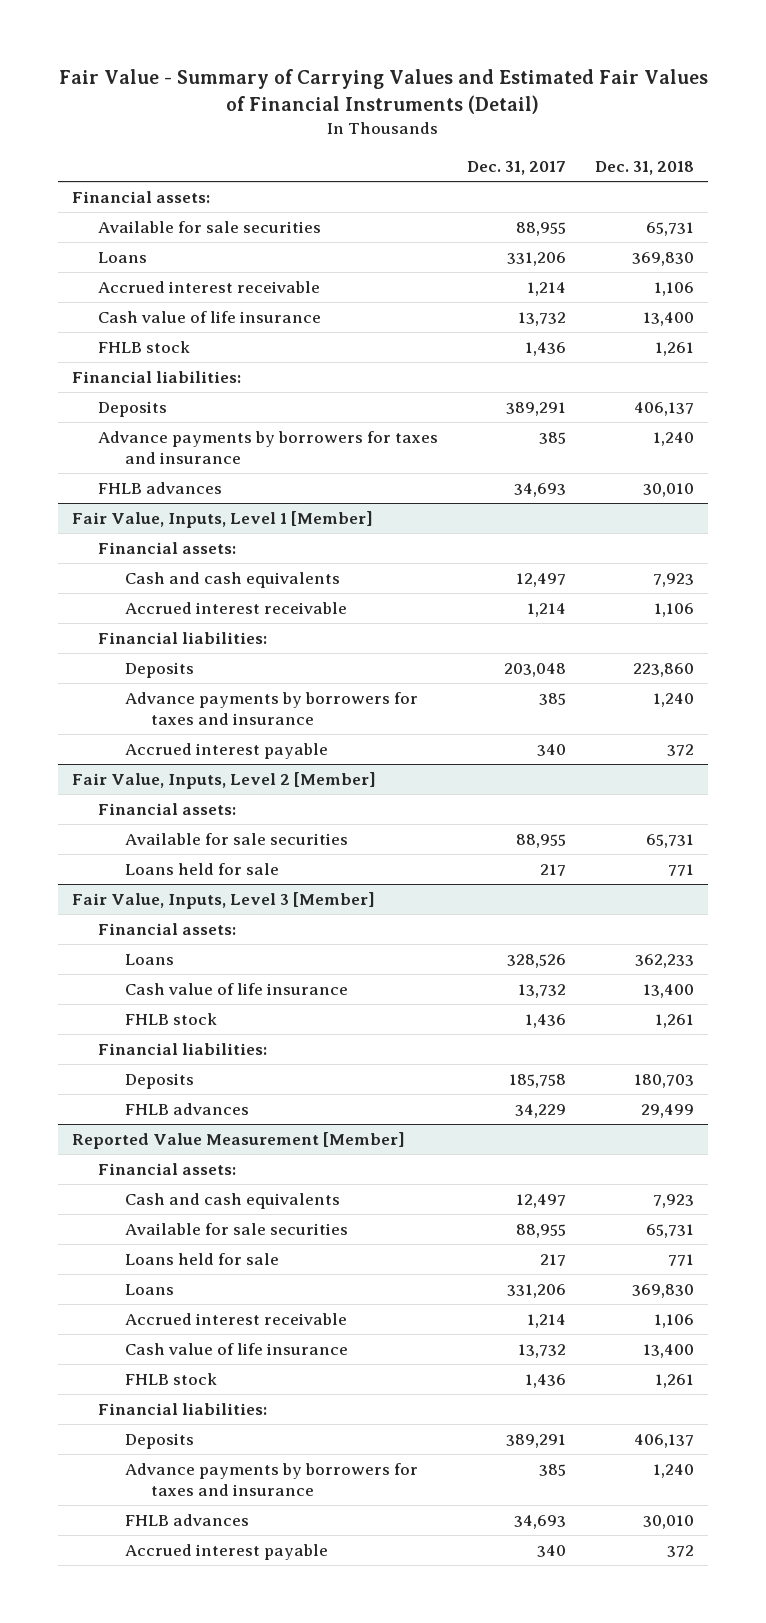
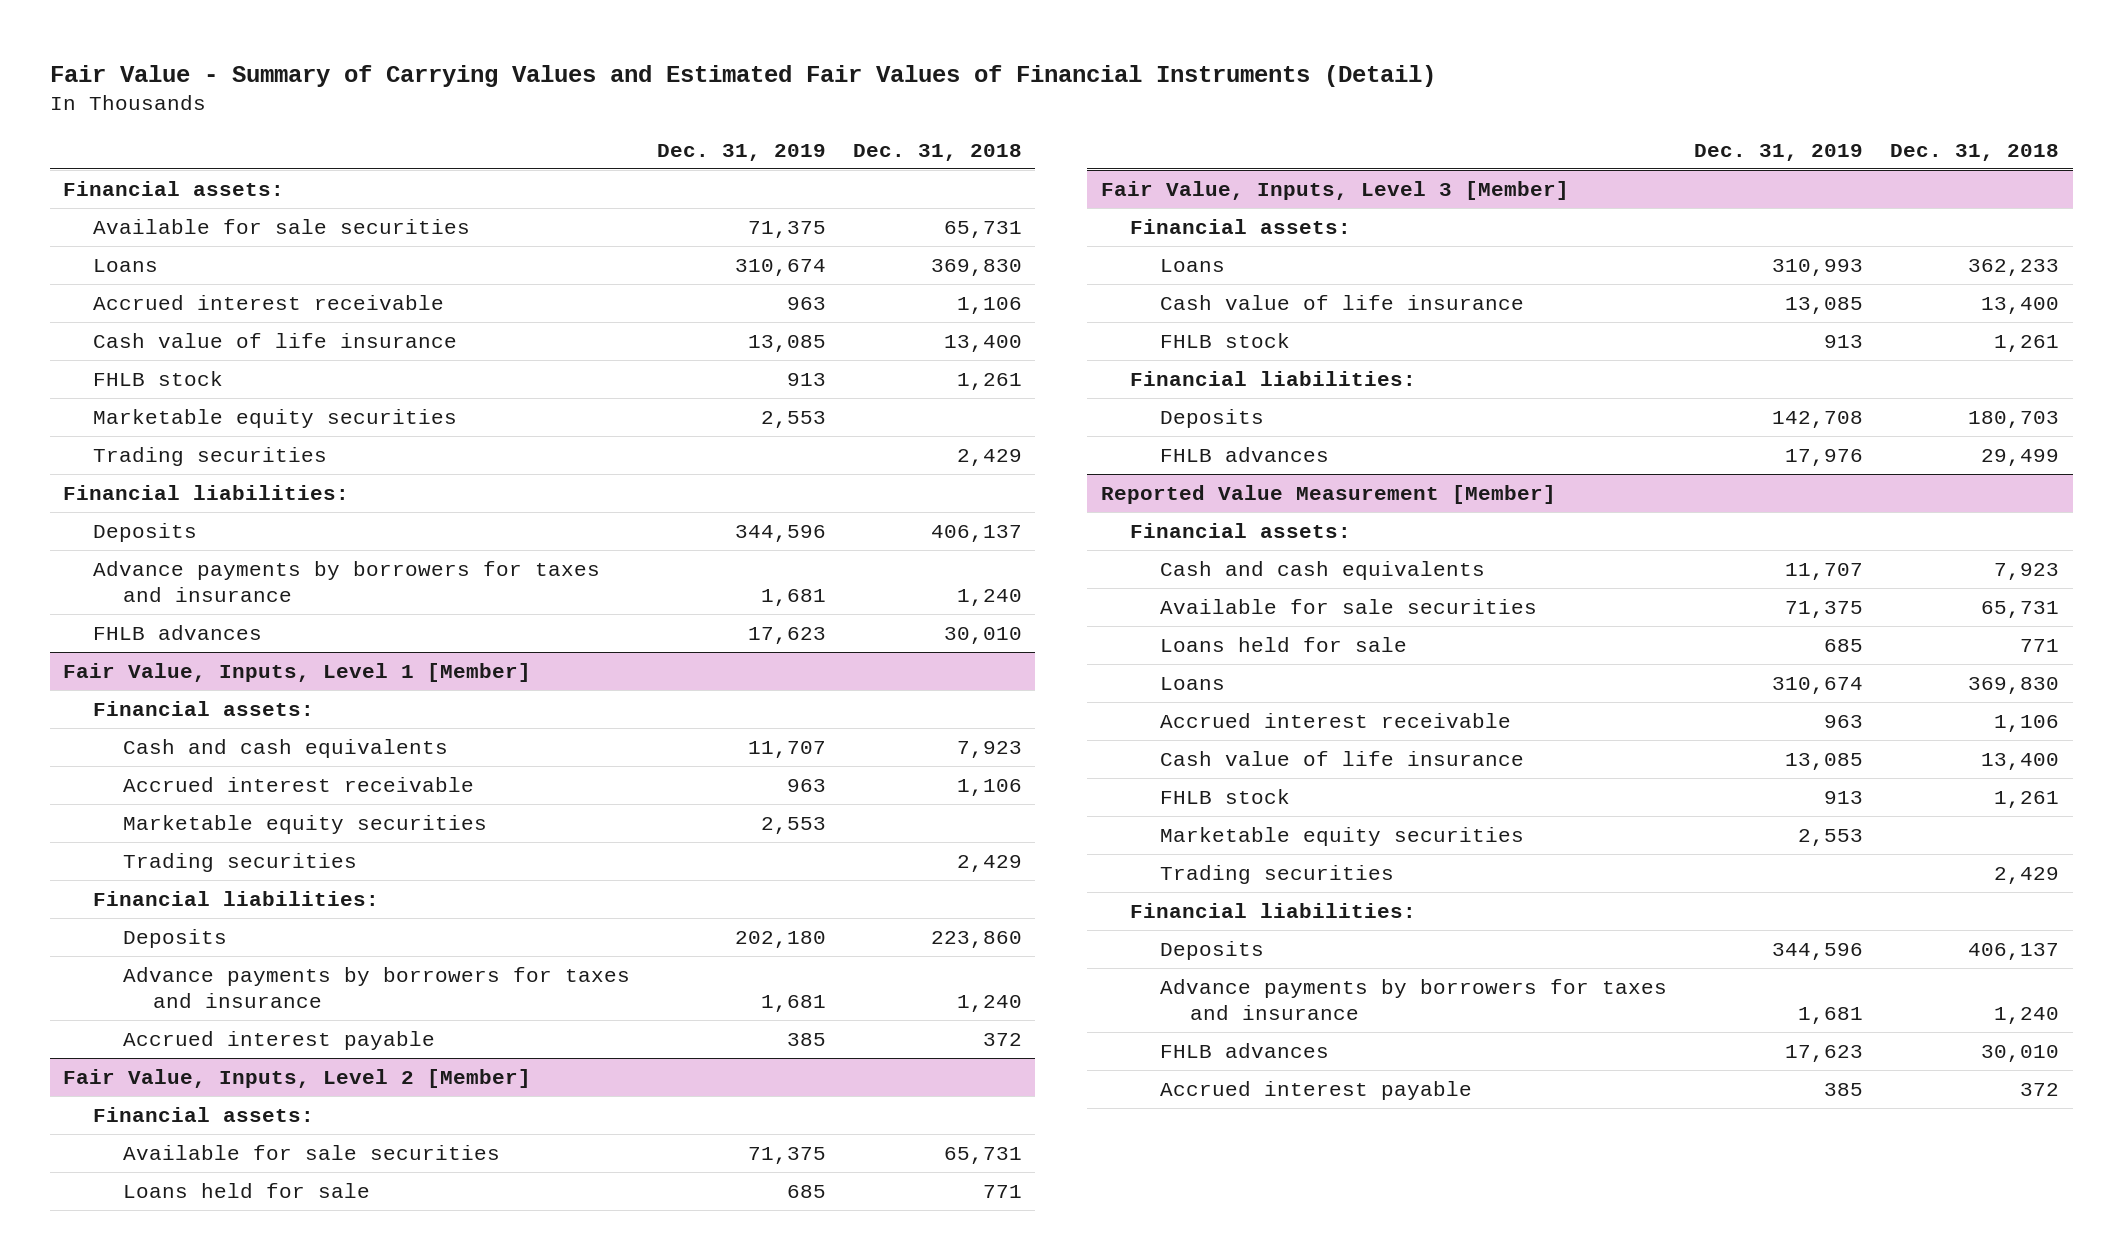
[467,160,567,175] Dec. 31, 2017 -> none
none -> [656,143,826,161] Dec. 31, 2019
none -> [93,408,458,428] Marketable equity securities
none -> [93,446,328,466] Trading securities
none -> [122,814,487,834] Marketable equity securities
none -> [122,852,357,872] Trading securities
none -> [1160,826,1525,846] Marketable equity securities
none -> [1160,864,1395,884] Trading securities

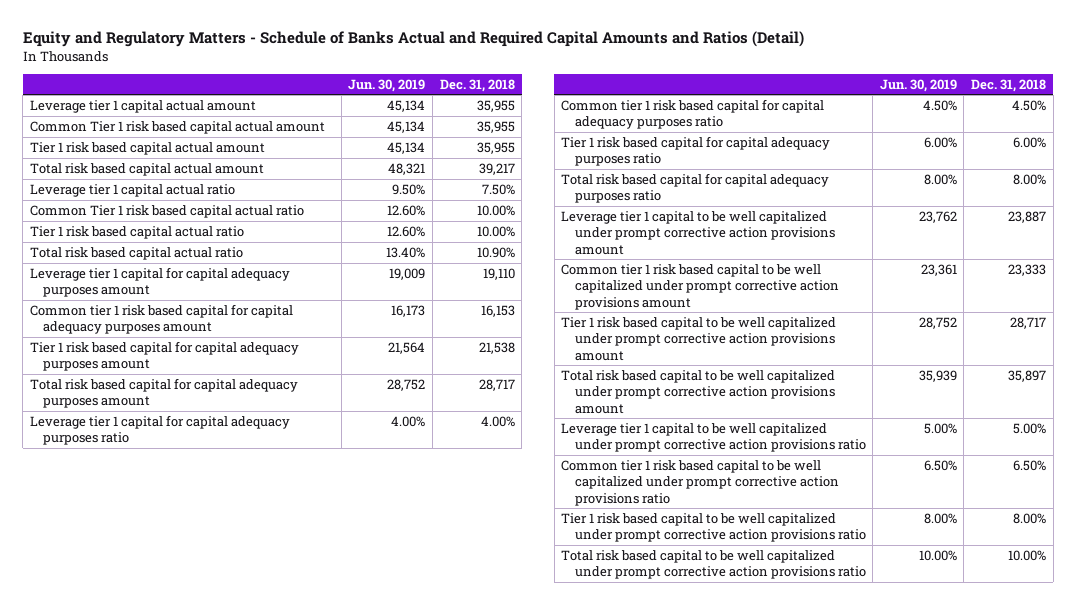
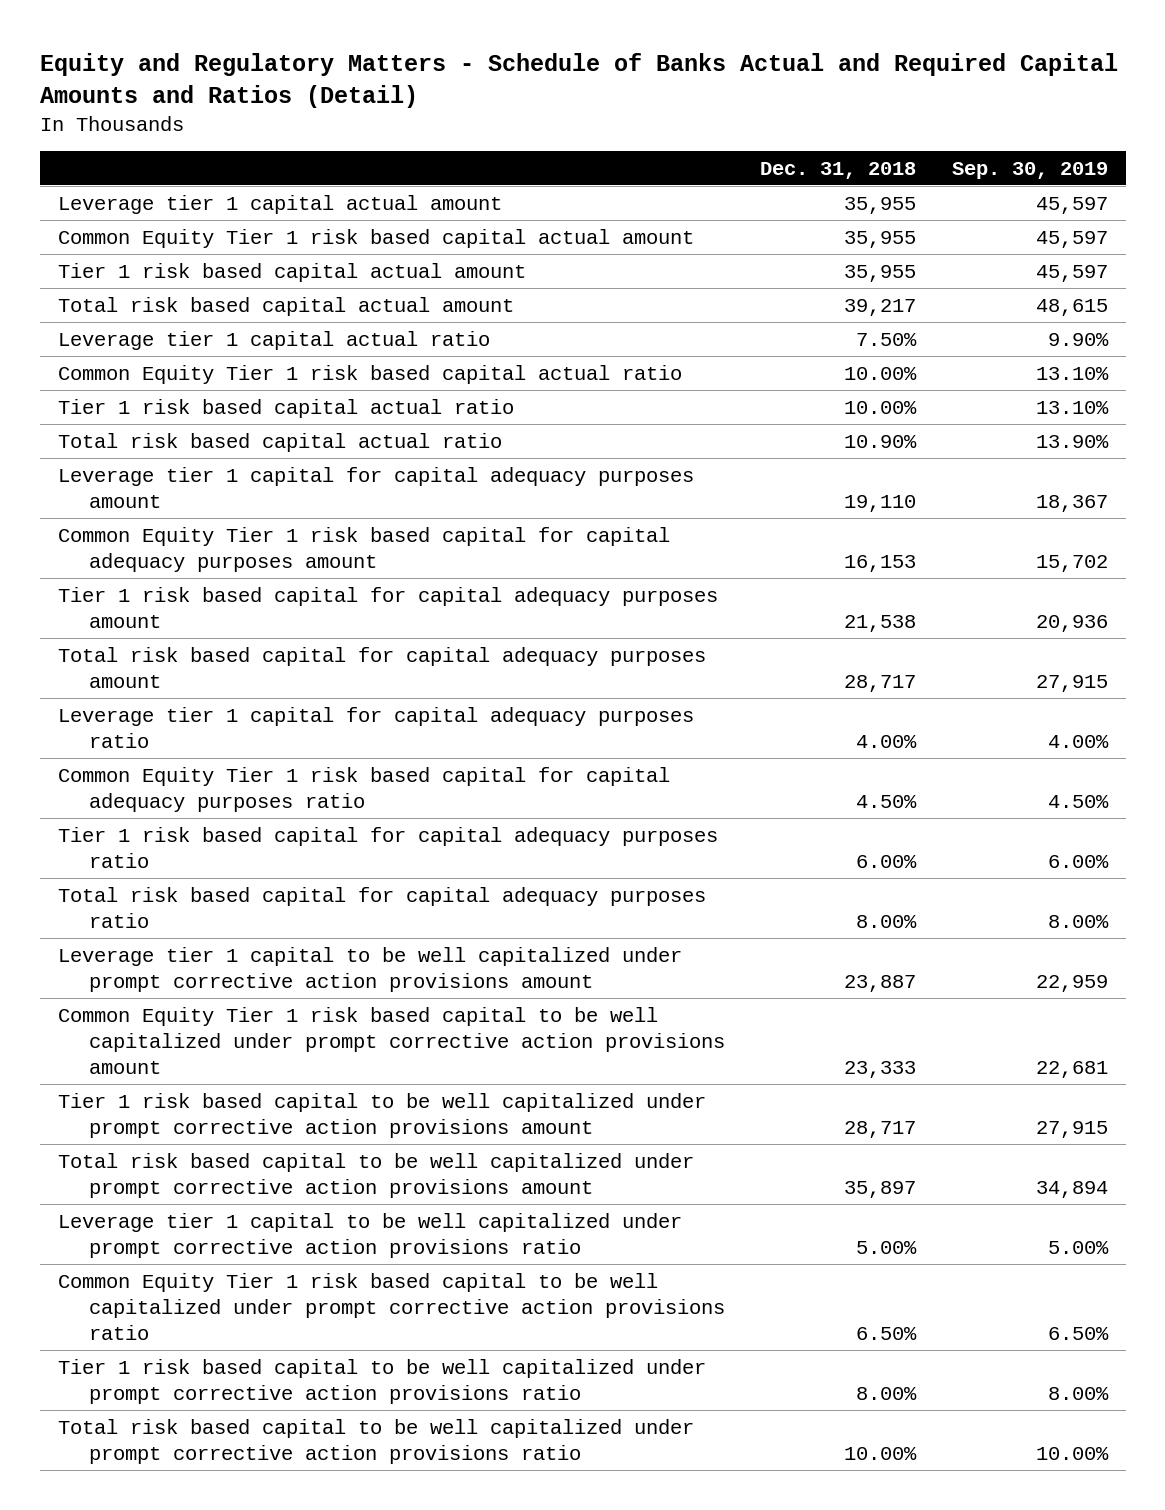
[348,78,426,92] Jun. 30, 2019 -> none
none -> [951,161,1108,179] Sep. 30, 2019
[29,120,325,134] Common Tier 1 risk based capital actual amount -> [57,228,694,248] Common Equity Tier 1 risk based capital actual amount
[29,204,304,218] Common Tier 1 risk based capital actual ratio -> [57,364,682,384] Common Equity Tier 1 risk based capital actual ratio
[29,303,293,335] Common tier 1 risk based capital for capital adequacy purposes amount -> [57,526,670,572] Common Equity Tier 1 risk based capital for capital adequacy purposes amount
[561,98,825,130] Common tier 1 risk based capital for capital adequacy purposes ratio -> [57,766,670,812] Common Equity Tier 1 risk based capital for capital adequacy purposes ratio
[561,263,839,310] Common tier 1 risk based capital to be well capitalized under prompt corrective action provisions amount -> [57,1006,725,1074] Common Equity Tier 1 risk based capital to be well capitalized under prompt corrective action provisions amount
[561,459,839,506] Common tier 1 risk based capital to be well capitalized under prompt corrective action provisions ratio -> [57,1272,725,1340] Common Equity Tier 1 risk based capital to be well capitalized under prompt corrective action provisions ratio

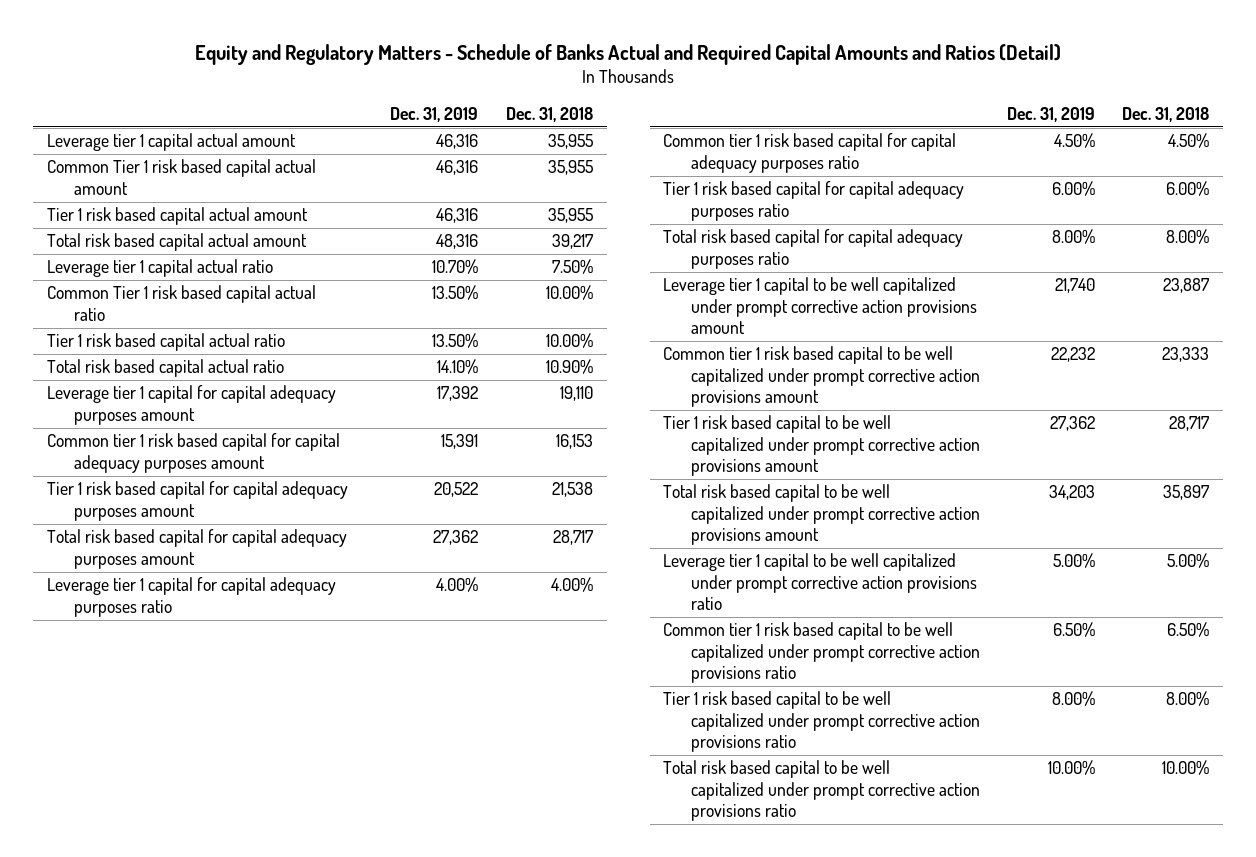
[951,161,1108,179] Sep. 30, 2019 -> none
none -> [390,106,479,122] Dec. 31, 2019
[57,228,694,248] Common Equity Tier 1 risk based capital actual amount -> [46,159,316,195] Common Tier 1 risk based capital actual amount
[57,364,682,384] Common Equity Tier 1 risk based capital actual ratio -> [46,285,316,321] Common Tier 1 risk based capital actual ratio
[57,526,670,572] Common Equity Tier 1 risk based capital for capital adequacy purposes amount -> [46,433,340,473] Common tier 1 risk based capital for capital adequacy purposes amount
[57,766,670,812] Common Equity Tier 1 risk based capital for capital adequacy purposes ratio -> [663,133,957,173] Common tier 1 risk based capital for capital adequacy purposes ratio
[57,1006,725,1074] Common Equity Tier 1 risk based capital to be well capitalized under prompt corrective action provisions amount -> [663,346,980,407] Common tier 1 risk based capital to be well capitalized under prompt corrective action provisions amount
[57,1272,725,1340] Common Equity Tier 1 risk based capital to be well capitalized under prompt corrective action provisions ratio -> [663,622,980,683] Common tier 1 risk based capital to be well capitalized under prompt corrective action provisions ratio

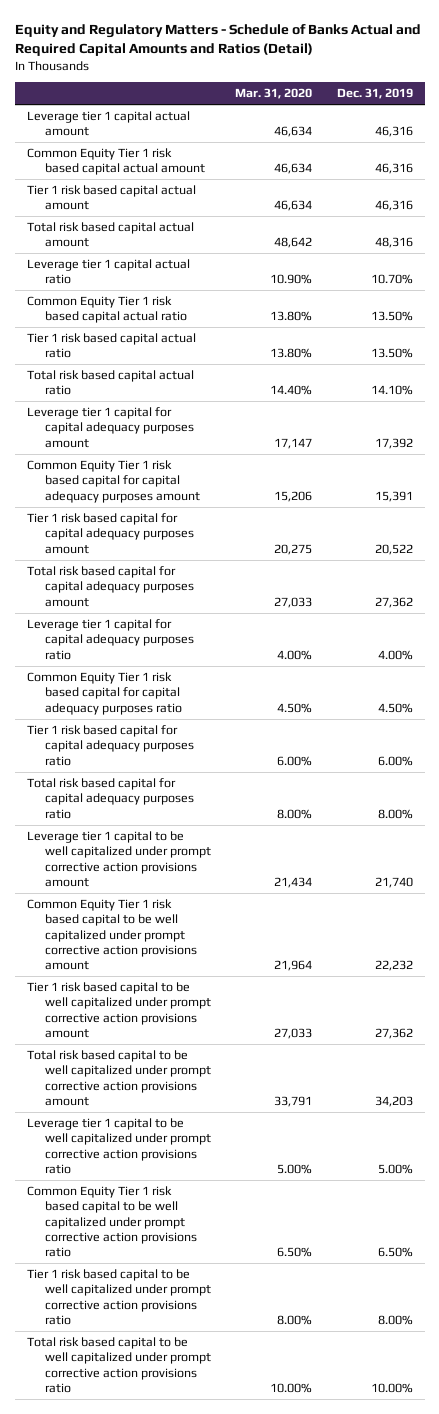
[505,106,593,122] Dec. 31, 2018 -> none
none -> [235,88,313,100] Mar. 31, 2020
[46,159,316,195] Common Tier 1 risk based capital actual amount -> [26,148,206,176] Common Equity Tier 1 risk based capital actual amount
[46,285,316,321] Common Tier 1 risk based capital actual ratio -> [26,296,188,324] Common Equity Tier 1 risk based capital actual ratio
[46,433,340,473] Common tier 1 risk based capital for capital adequacy purposes amount -> [26,460,201,503] Common Equity Tier 1 risk based capital for capital adequacy purposes amount
[663,133,957,173] Common tier 1 risk based capital for capital adequacy purposes ratio -> [26,672,183,715] Common Equity Tier 1 risk based capital for capital adequacy purposes ratio
[663,346,980,407] Common tier 1 risk based capital to be well capitalized under prompt corrective action provisions amount -> [26,899,198,971] Common Equity Tier 1 risk based capital to be well capitalized under prompt corrective action provisions amount
[663,622,980,683] Common tier 1 risk based capital to be well capitalized under prompt corrective action provisions ratio -> [26,1186,198,1258] Common Equity Tier 1 risk based capital to be well capitalized under prompt corrective action provisions ratio

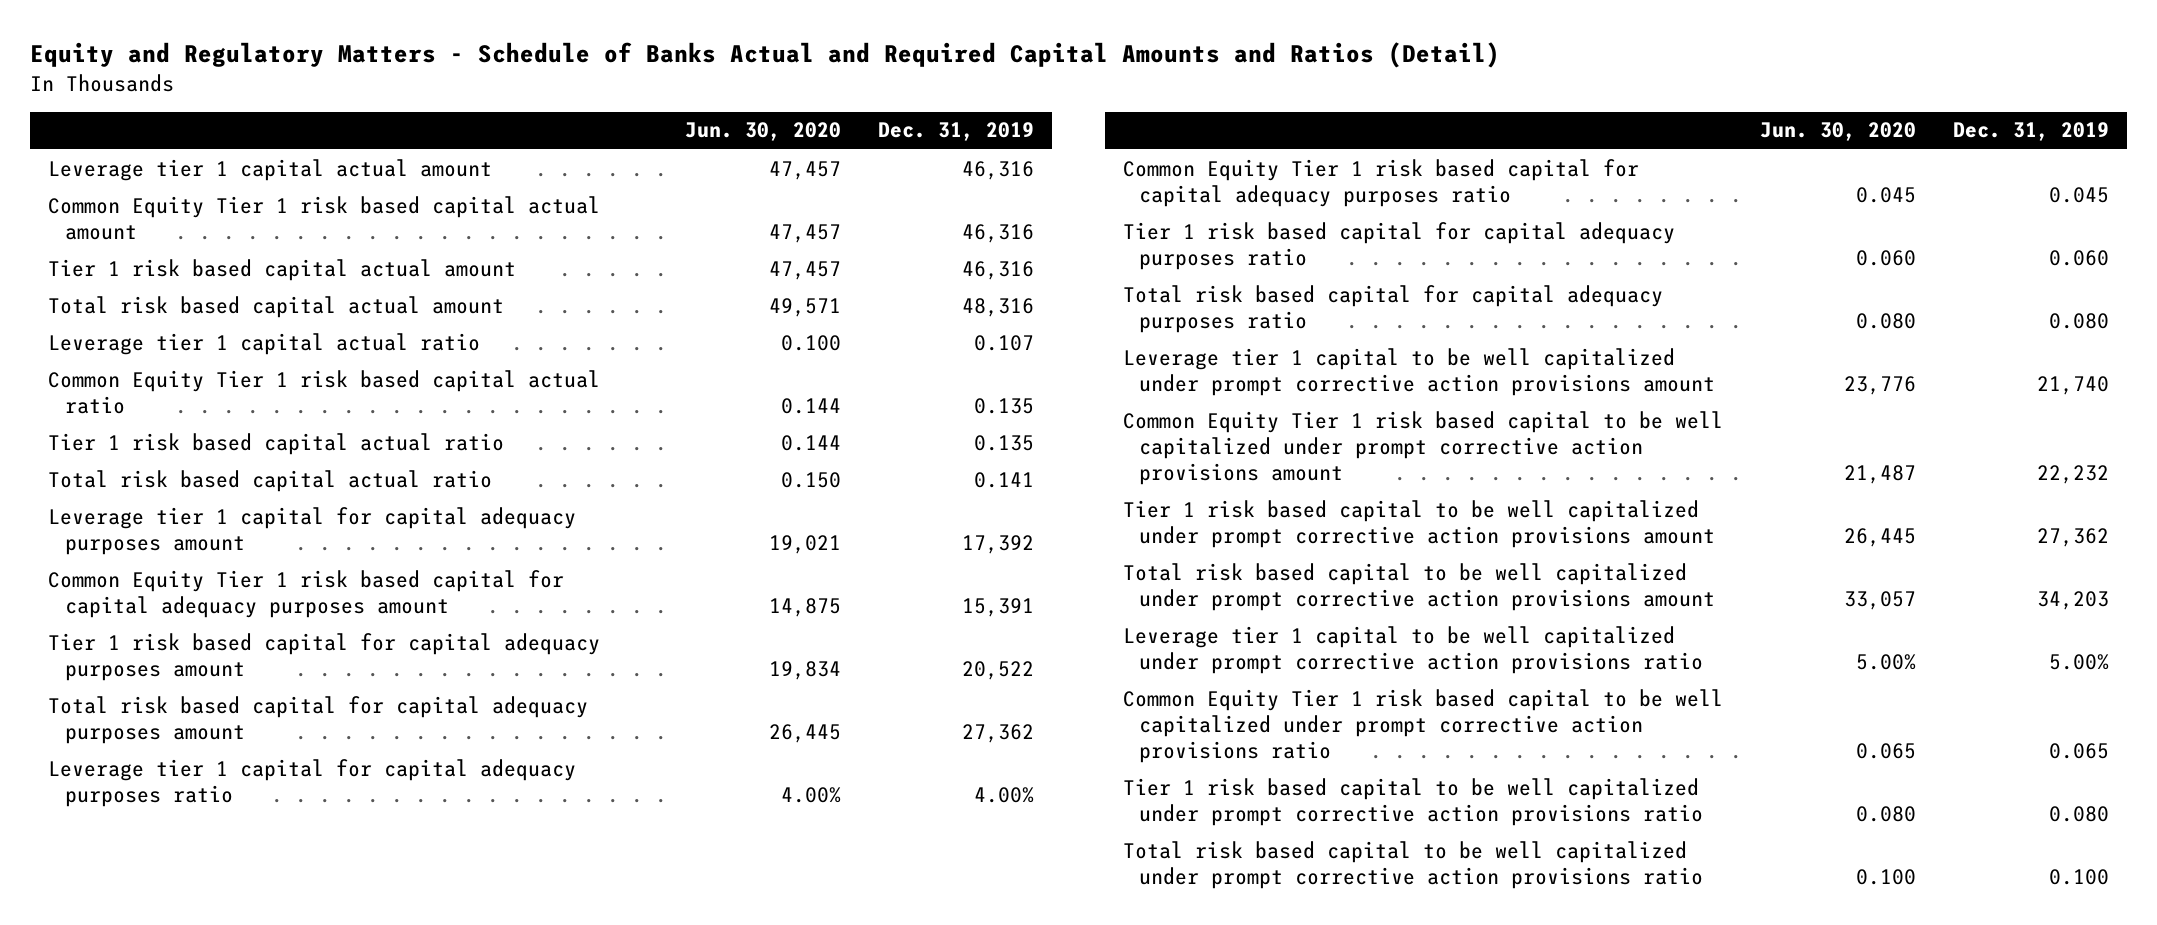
[235,88,313,100] Mar. 31, 2020 -> none
none -> [685,122,842,142] Jun. 30, 2020
[370,274,413,285] 10.70% -> [973,334,1034,351] 0.107
[370,311,413,322] 13.50% -> [973,397,1034,414] 0.135
[370,348,413,359] 13.50% -> [973,434,1034,451] 0.135
[370,385,413,396] 14.10% -> [973,471,1034,488] 0.141
[377,702,413,713] 4.50% -> [2048,186,2109,203] 0.045
[377,755,413,766] 6.00% -> [2048,249,2109,266] 0.060
[377,808,413,819] 8.00% -> [2048,312,2109,329] 0.080
[377,1247,413,1258] 6.50% -> [2048,743,2109,760] 0.065
[377,1315,413,1326] 8.00% -> [2048,805,2109,822] 0.080
[370,1383,413,1394] 10.00% -> [2048,868,2109,885] 0.100

